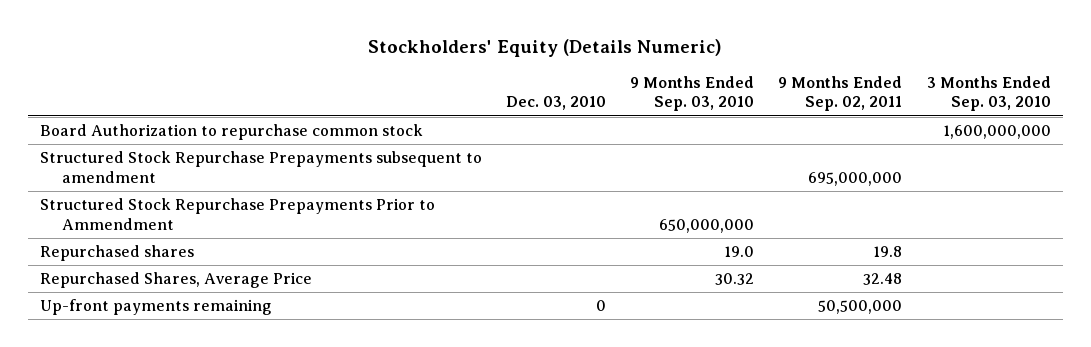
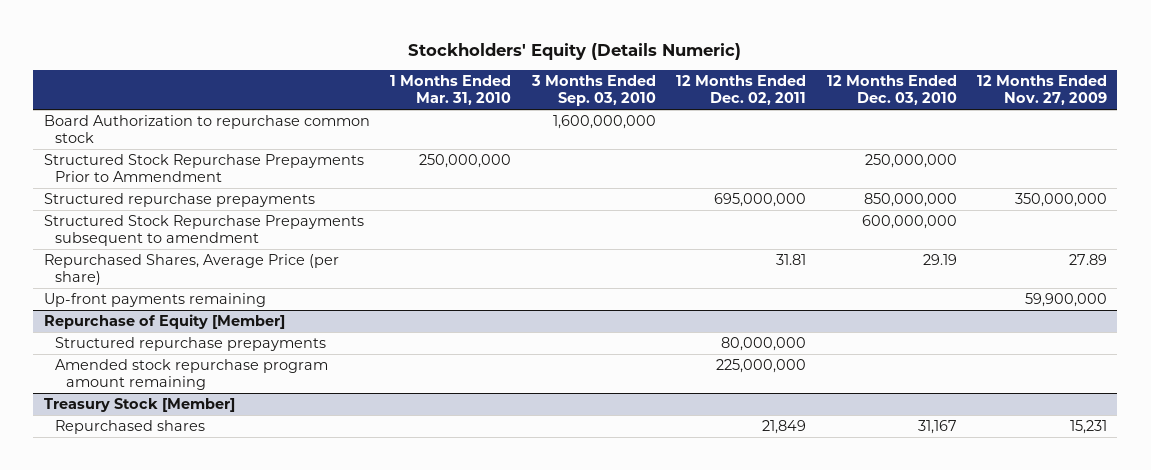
[506,96,607,111] Dec. 03, 2010 -> none
[630,75,755,112] 9 Months Ended Sep. 03, 2010 -> none
[778,75,903,112] 9 Months Ended Sep. 02, 2011 -> none
none -> [390,74,512,106] 1 Months Ended Mar. 31, 2010
none -> [676,74,807,106] 12 Months Ended Dec. 02, 2011
none -> [826,74,957,106] 12 Months Ended Dec. 03, 2010
none -> [977,74,1108,106] 12 Months Ended Nov. 27, 2009
[40,245,195,262] Repurchased shares -> none
none -> [43,192,315,207] Structured repurchase prepayments
[40,151,483,183] Structured Stock Repurchase Prepayments subsequent to amendment -> [43,214,364,247] Structured Stock Repurchase Prepayments subsequent to amendment
[40,272,313,289] Repurchased Shares, Average Price -> [43,253,339,286] Repurchased Shares, Average Price (per share)
none -> [43,313,285,329] Repurchase of Equity [Member]
none -> [54,336,326,351] Structured repurchase prepayments
none -> [54,358,328,391] Amended stock repurchase program amount remaining
none -> [43,397,235,412] Treasury Stock [Member]
none -> [54,419,205,434] Repurchased shares

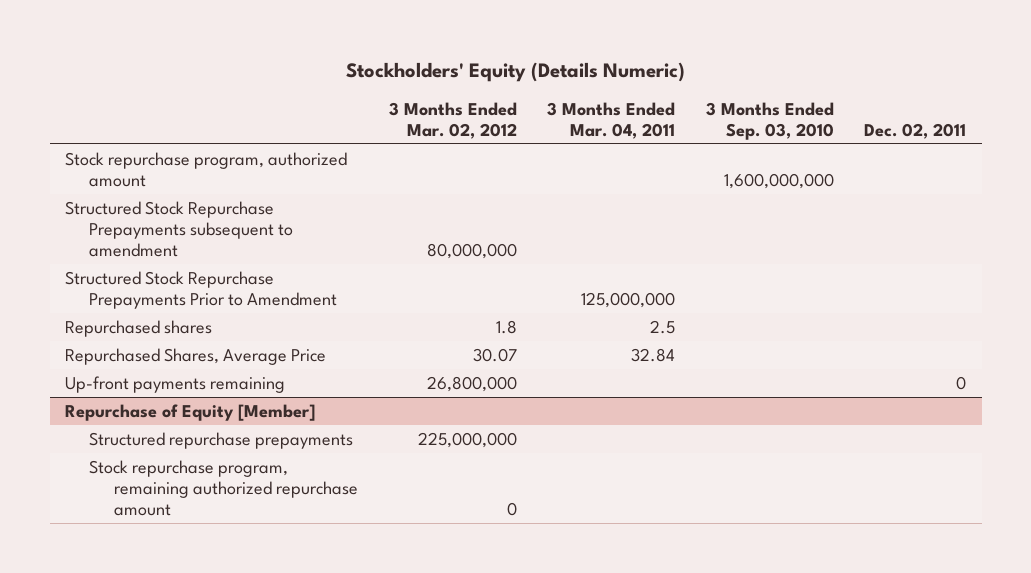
[390,74,512,106] 1 Months Ended Mar. 31, 2010 -> none
[676,74,807,106] 12 Months Ended Dec. 02, 2011 -> none
[826,74,957,106] 12 Months Ended Dec. 03, 2010 -> none
[977,74,1108,106] 12 Months Ended Nov. 27, 2009 -> none
none -> [388,101,517,139] 3 Months Ended Mar. 02, 2012
none -> [547,101,676,139] 3 Months Ended Mar. 04, 2011
none -> [864,122,967,139] Dec. 02, 2011
[43,153,364,183] Structured Stock Repurchase Prepayments Prior to Ammendment -> none
[43,192,315,207] Structured repurchase prepayments -> none
[43,114,370,144] Board Authorization to repurchase common stock -> [64,151,347,187] Stock repurchase program, authorized amount
none -> [64,270,338,309] Structured Stock Repurchase Prepayments Prior to Amendment
none -> [64,319,212,337] Repurchased shares
[43,253,339,286] Repurchased Shares, Average Price (per share) -> [64,347,326,365] Repurchased Shares, Average Price
[43,397,235,412] Treasury Stock [Member] -> none
[54,419,205,434] Repurchased shares -> none
[54,358,328,391] Amended stock repurchase program amount remaining -> [89,459,359,516] Stock repurchase program, remaining authorized repurchase amount

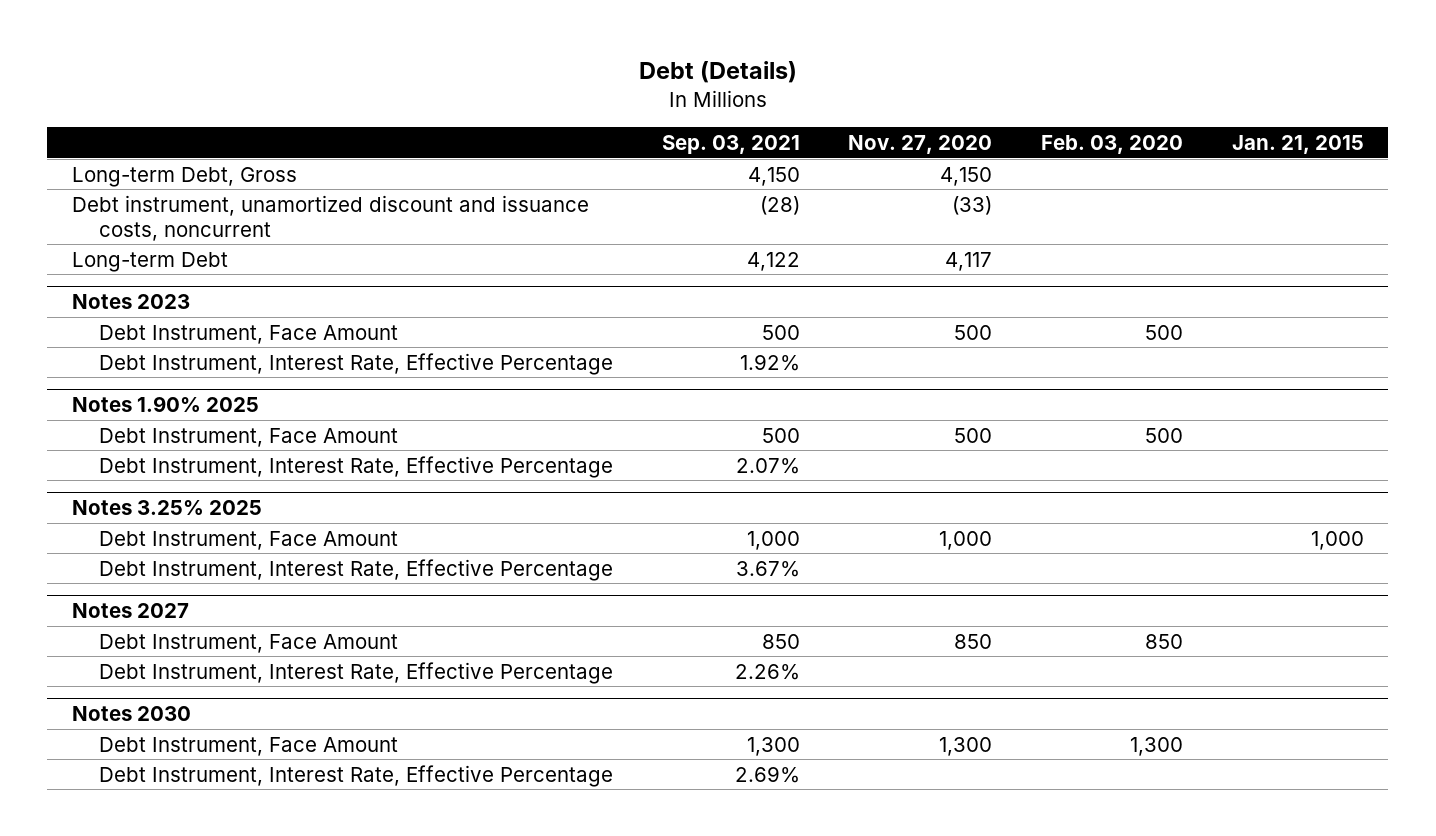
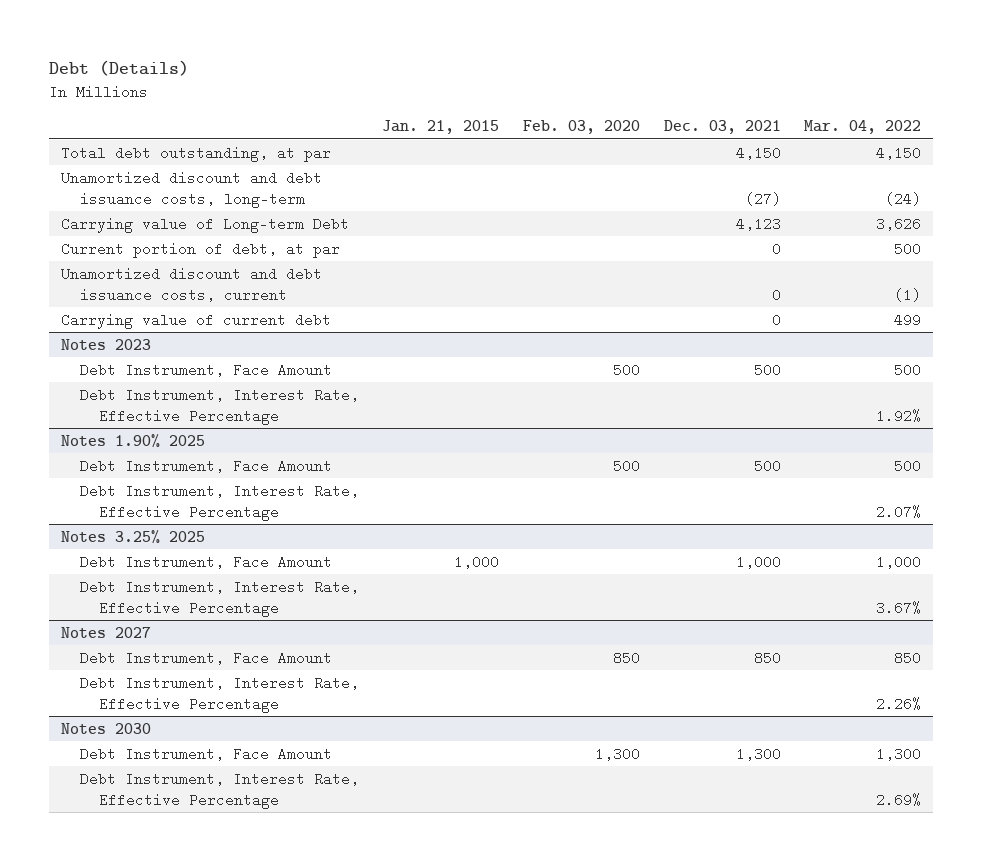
[661,135,800,155] Sep. 03, 2021 -> none
[848,135,993,155] Nov. 27, 2020 -> none
none -> [663,119,781,134] Dec. 03, 2021
none -> [804,119,922,134] Mar. 04, 2022
[71,166,297,187] Long-term Debt, Gross -> [60,145,331,162] Total debt outstanding, at par
[71,194,589,241] Debt instrument, unamortized discount and issuance costs, noncurrent -> [60,170,322,208] Unamortized discount and debt issuance costs, long-term
[71,251,228,272] Long-term Debt -> [60,216,349,233] Carrying value of Long-term Debt
none -> [60,241,340,258] Current portion of debt, at par
none -> [60,266,322,302] Unamortized discount and debt issuance costs, current
none -> [60,312,331,329] Carrying value of current debt

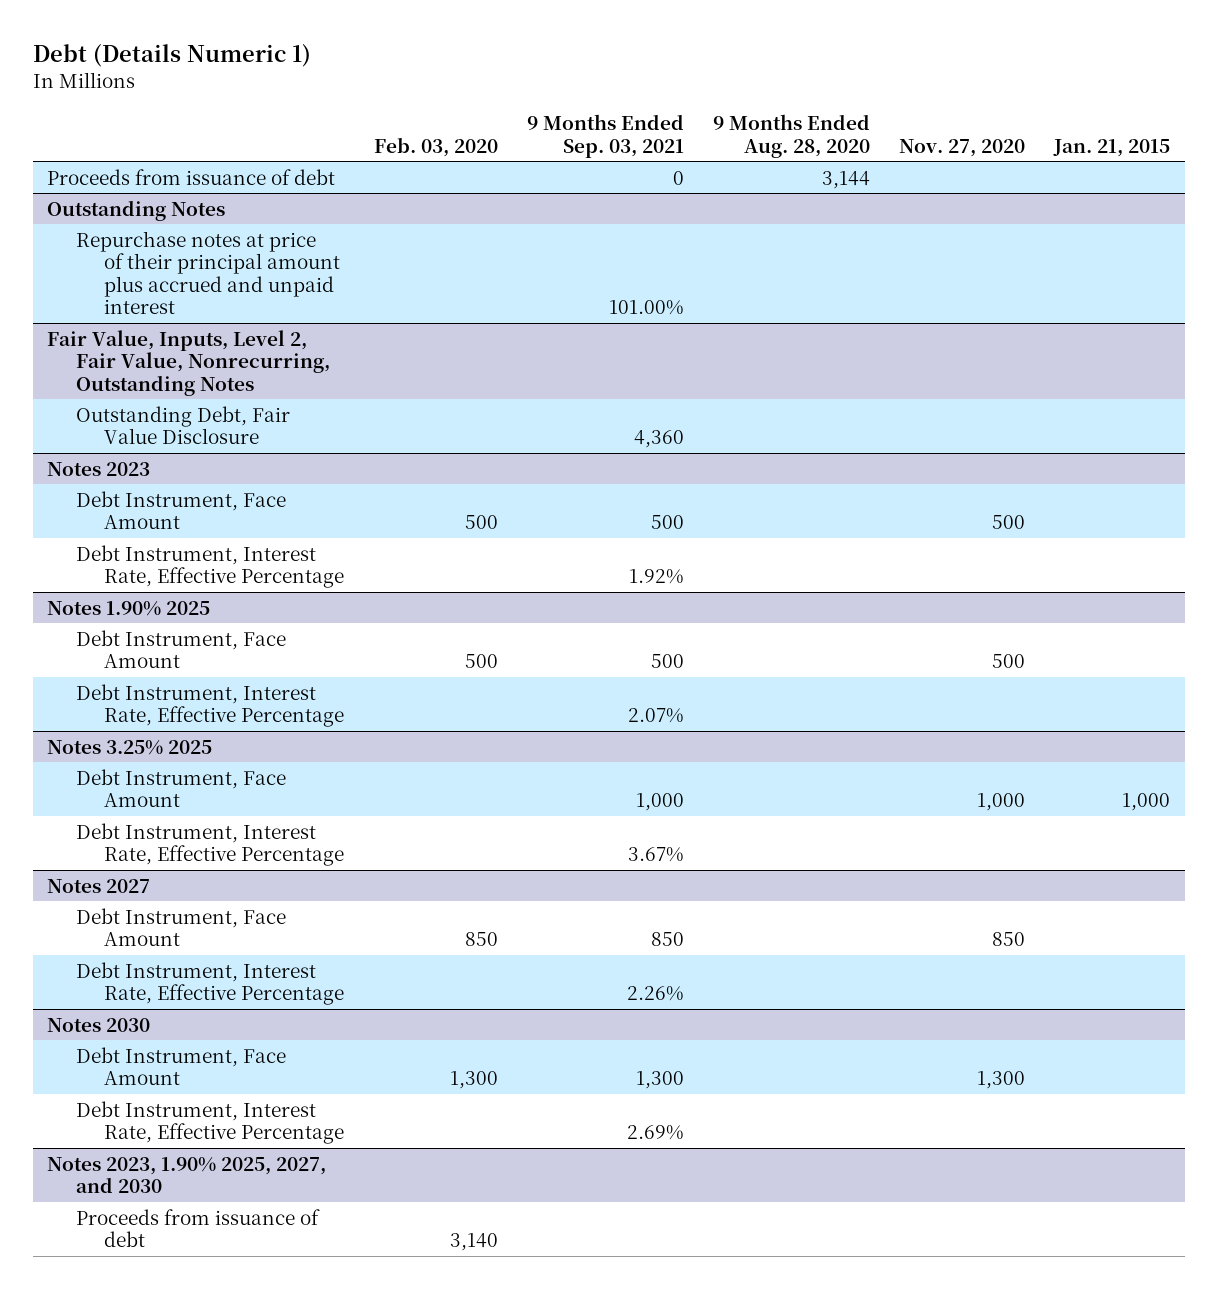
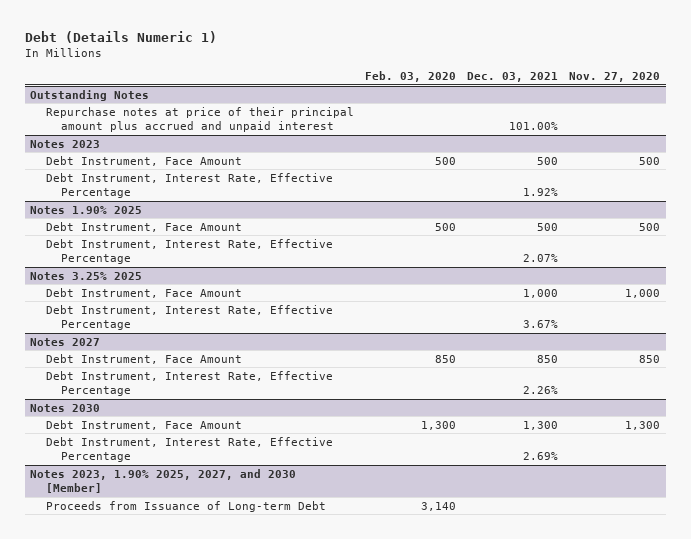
[526,114,684,158] 9 Months Ended Sep. 03, 2021 -> none
[712,114,870,158] 9 Months Ended Aug. 28, 2020 -> none
[1053,138,1171,157] Jan. 21, 2015 -> none
none -> [467,72,559,83] Dec. 03, 2021
[47,168,336,185] Proceeds from issuance of debt -> none
[47,329,330,396] Fair Value, Inputs, Level 2, Fair Value, Nonrecurring, Outstanding Notes -> none
[75,405,290,445] Outstanding Debt, Fair Value Disclosure -> none
[47,1156,327,1194] Notes 2023, 1.90% 2025, 2027, and 2030 -> [30,468,297,493] Notes 2023, 1.90% 2025, 2027, and 2030 [Member]
[75,1208,320,1248] Proceeds from issuance of debt -> [45,500,326,512] Proceeds from Issuance of Long-term Debt

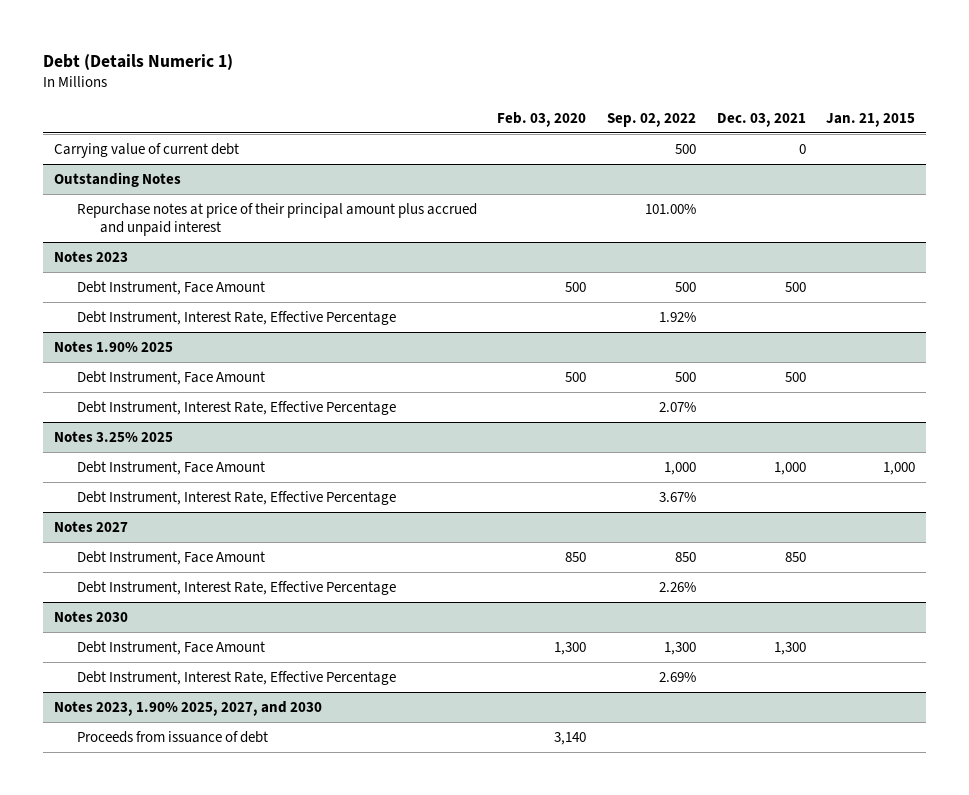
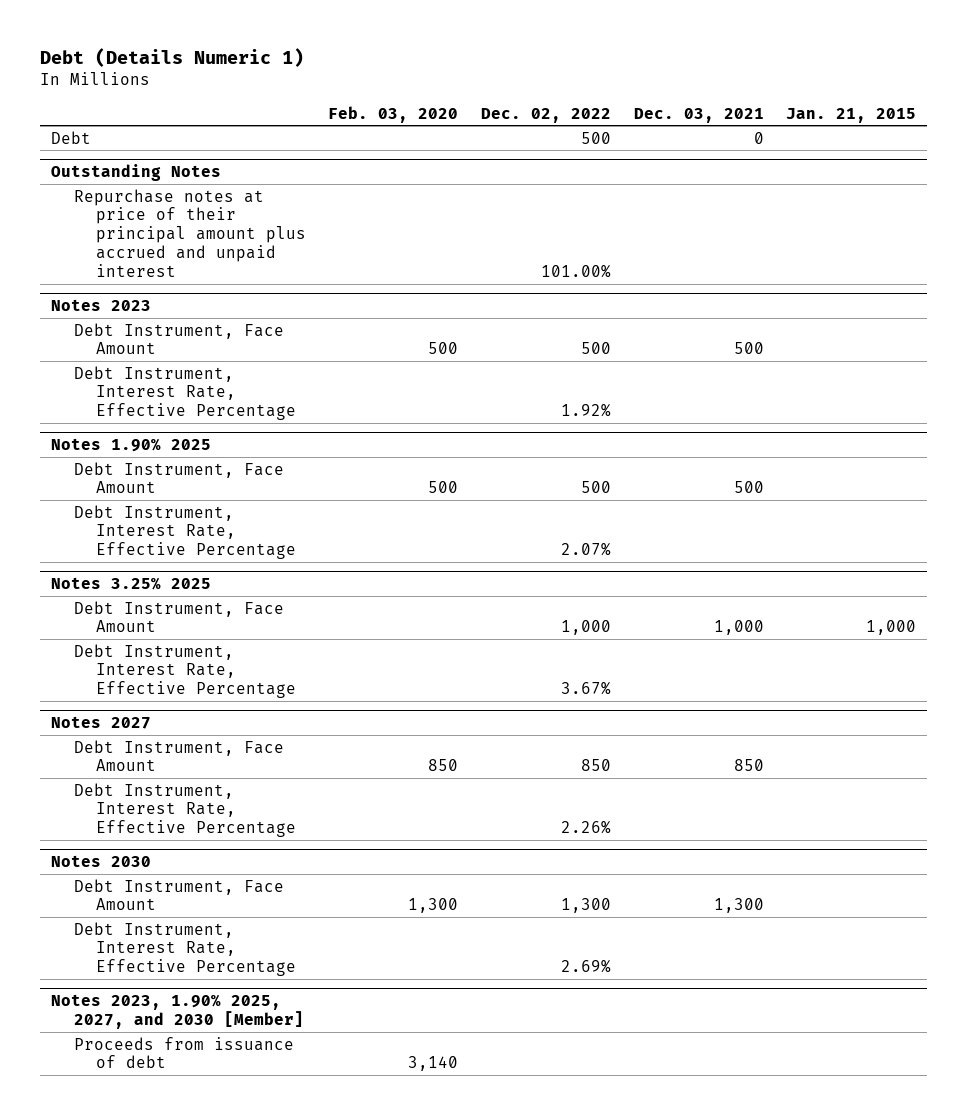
[607,112,697,127] Sep. 02, 2022 -> none
none -> [481,107,612,123] Dec. 02, 2022
[53,143,239,159] Carrying value of current debt -> [51,130,92,144] Debt
[53,701,322,717] Notes 2023, 1.90% 2025, 2027, and 2030 -> [51,994,304,1029] Notes 2023, 1.90% 2025, 2027, and 2030 [Member]

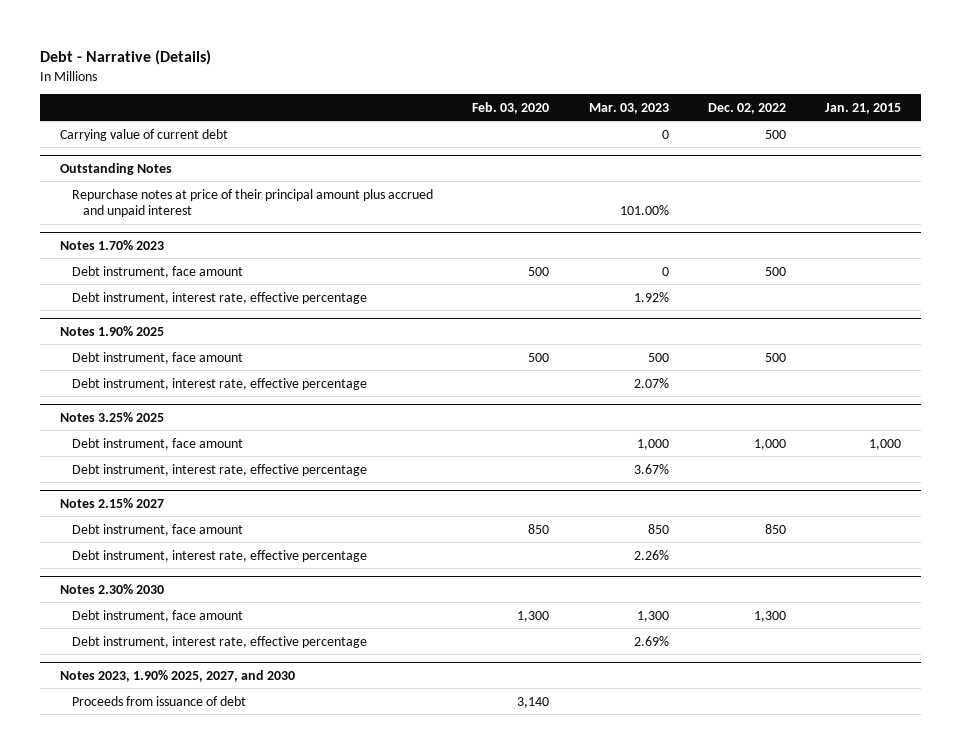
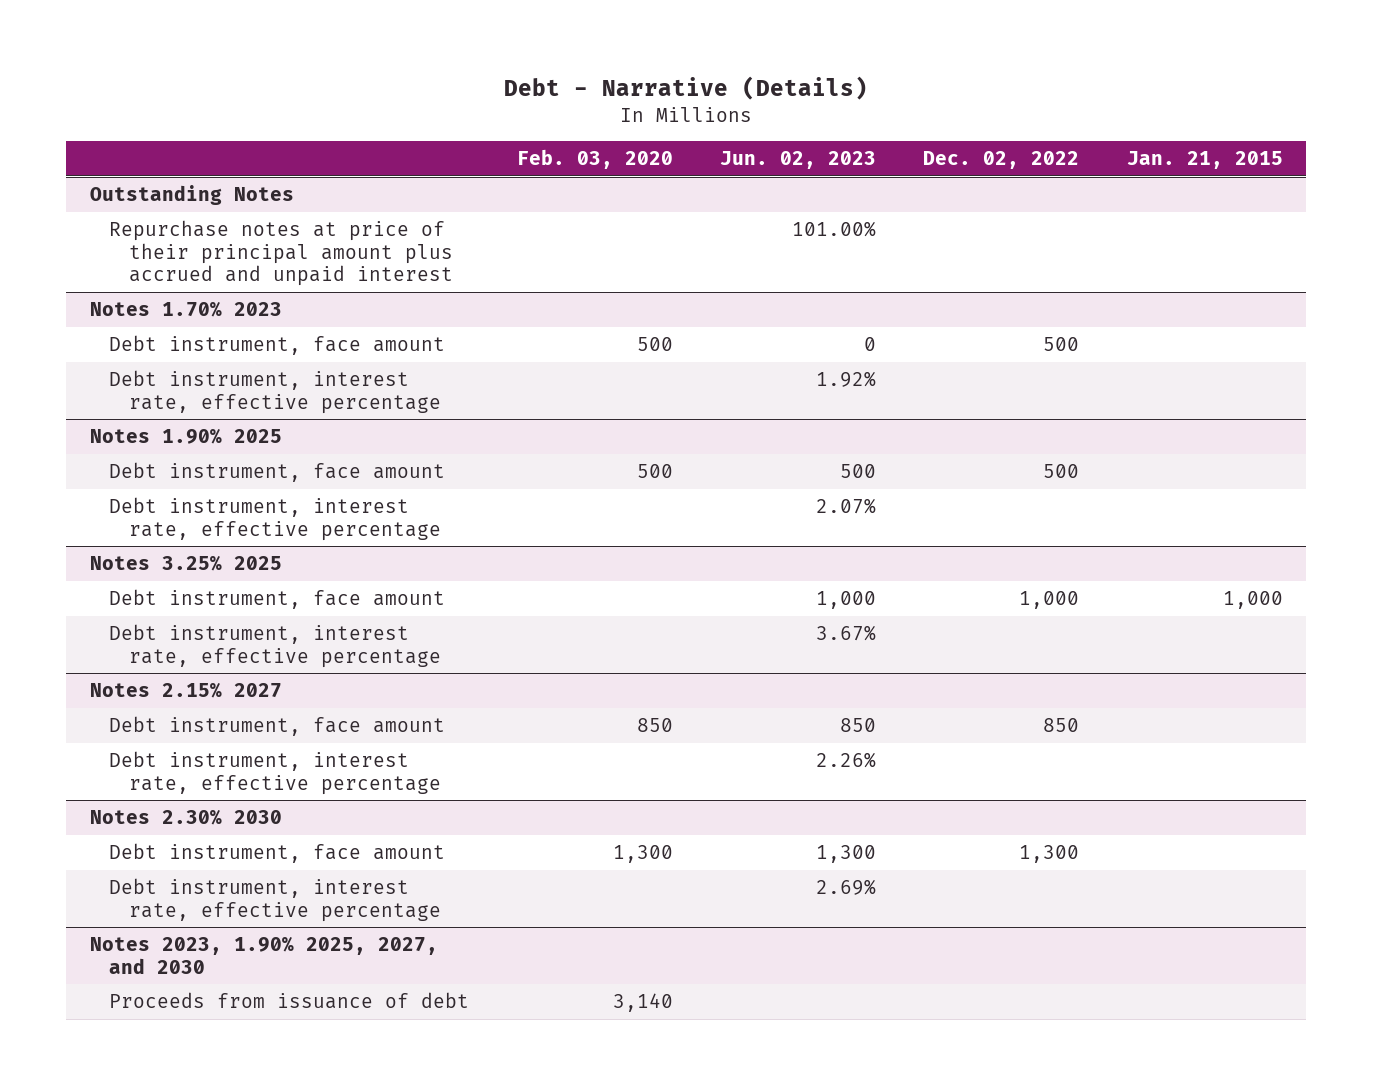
[588,102,669,114] Mar. 03, 2023 -> none
none -> [720,150,877,169] Jun. 02, 2023
[60,128,229,141] Carrying value of current debt -> none

